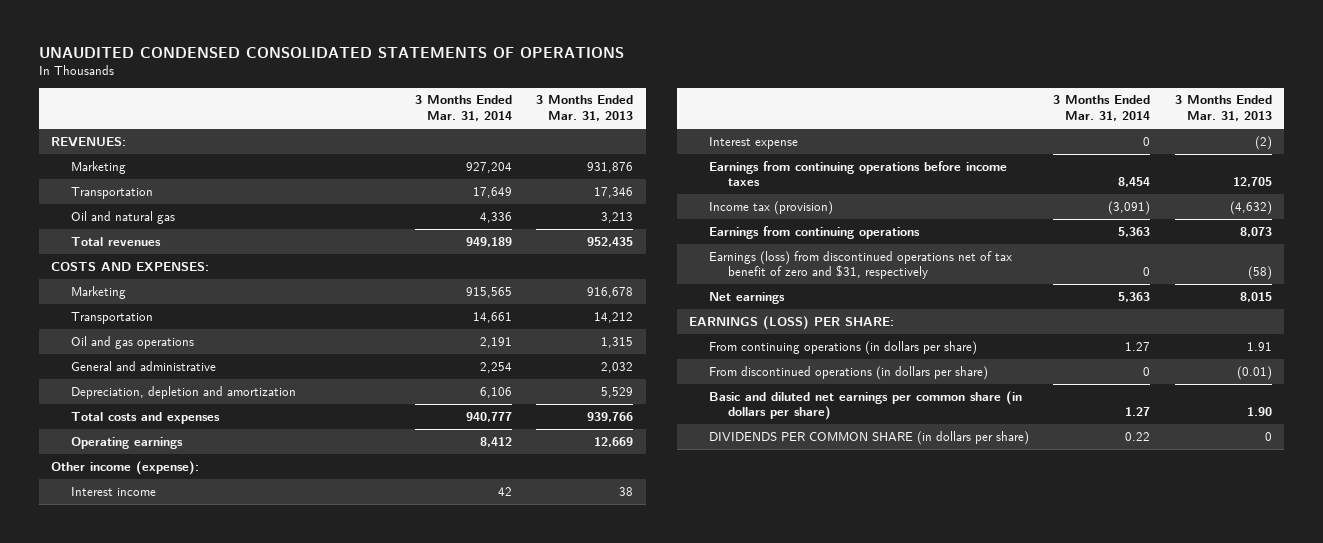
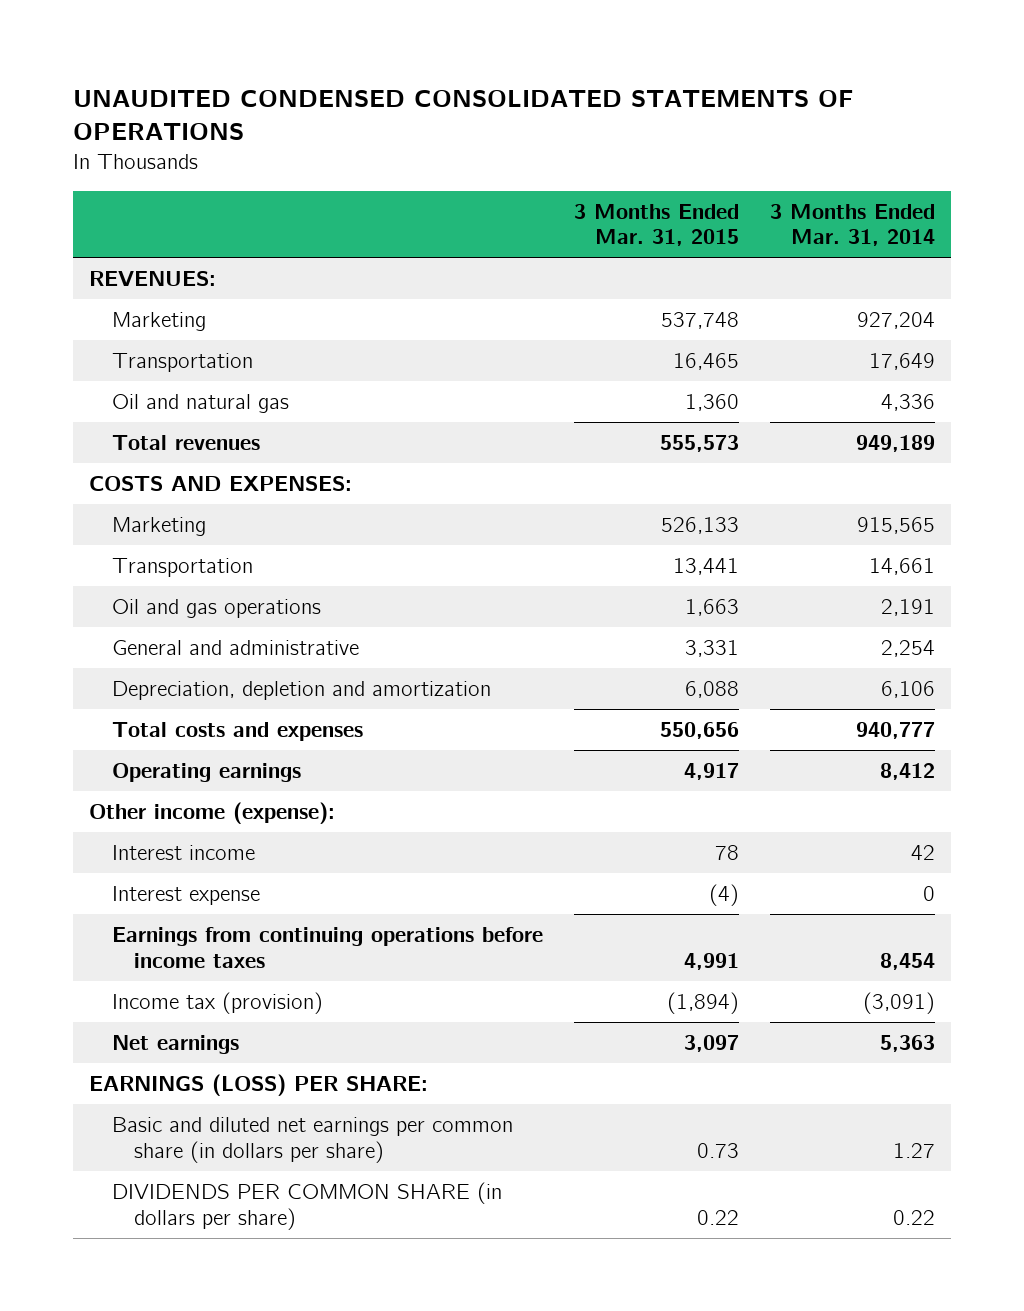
[536,95,634,122] 3 Months Ended Mar. 31, 2013 -> none
none -> [574,203,740,247] 3 Months Ended Mar. 31, 2015
[708,225,920,239] Earnings from continuing operations -> none
[708,250,1012,280] Earnings (loss) from discontinued operations net of tax benefit of zero and $31, respectively -> none
[708,340,977,355] From continuing operations (in dollars per share) -> none
[708,365,988,380] From discontinued operations (in dollars per share) -> none

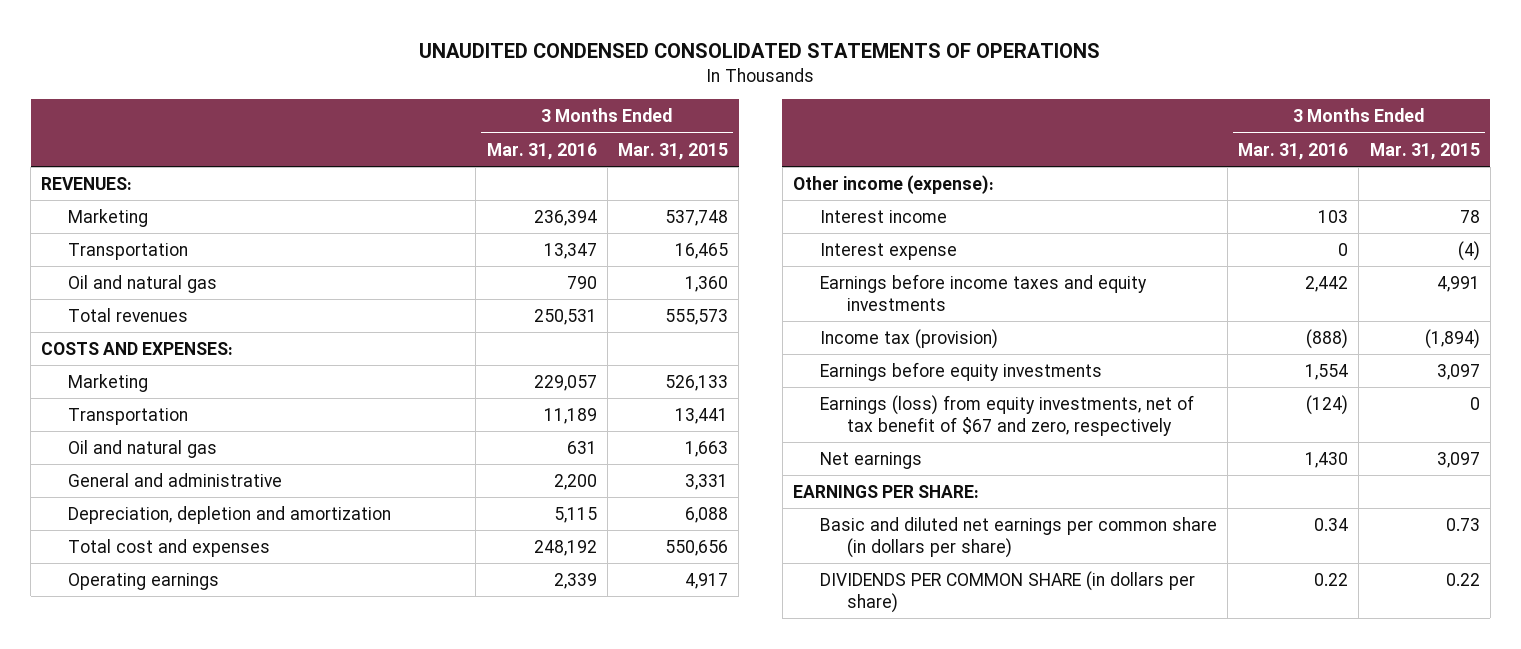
[770,203,936,247] 3 Months Ended Mar. 31, 2014 -> none
none -> [486,142,597,160] Mar. 31, 2016
[111,598,321,618] Oil and gas operations -> [68,439,218,458] Oil and natural gas
[111,721,363,741] Total costs and expenses -> [68,538,271,557] Total cost and expenses
[111,926,543,968] Earnings from continuing operations before income taxes -> [819,273,1147,311] Earnings before income taxes and equity investments
none -> [819,361,1102,381] Earnings before equity investments
none -> [819,394,1194,436] Earnings (loss) from equity investments, net of tax benefit of $67 and zero, respectively
[89,1073,429,1096] EARNINGS (LOSS) PER SHARE: -> [793,484,980,498] EARNINGS PER SHARE:

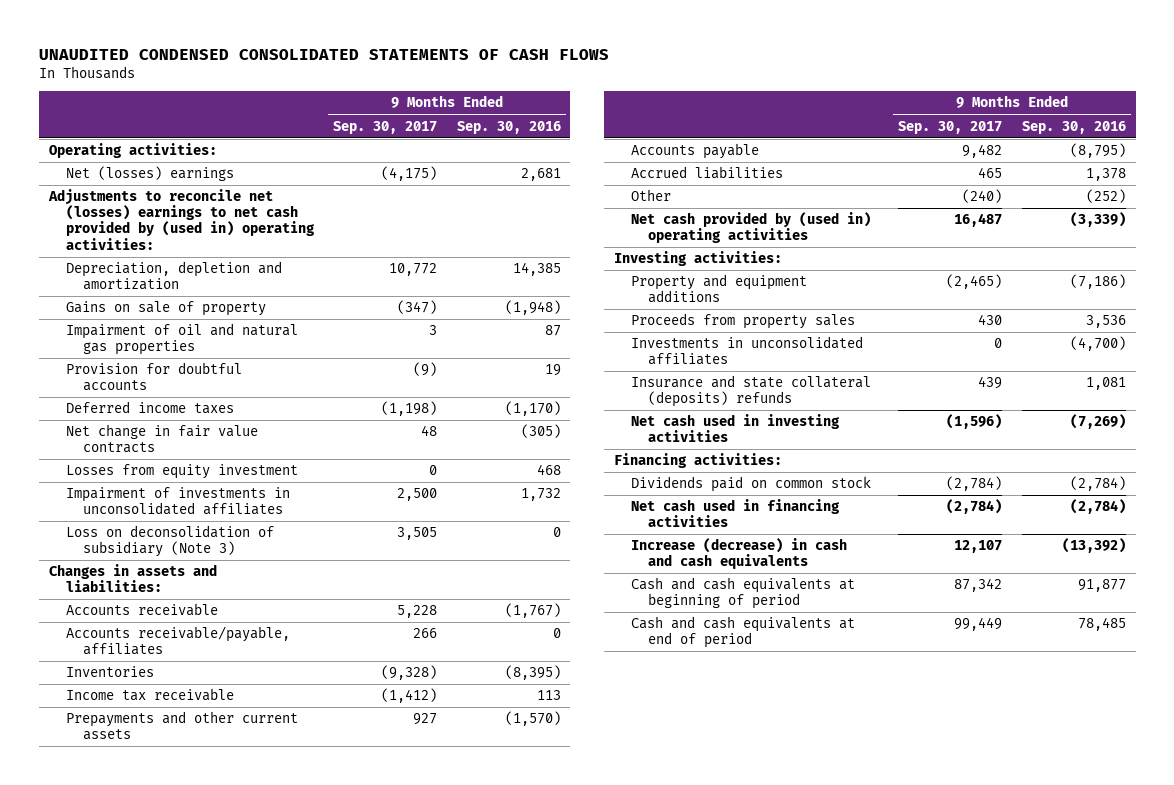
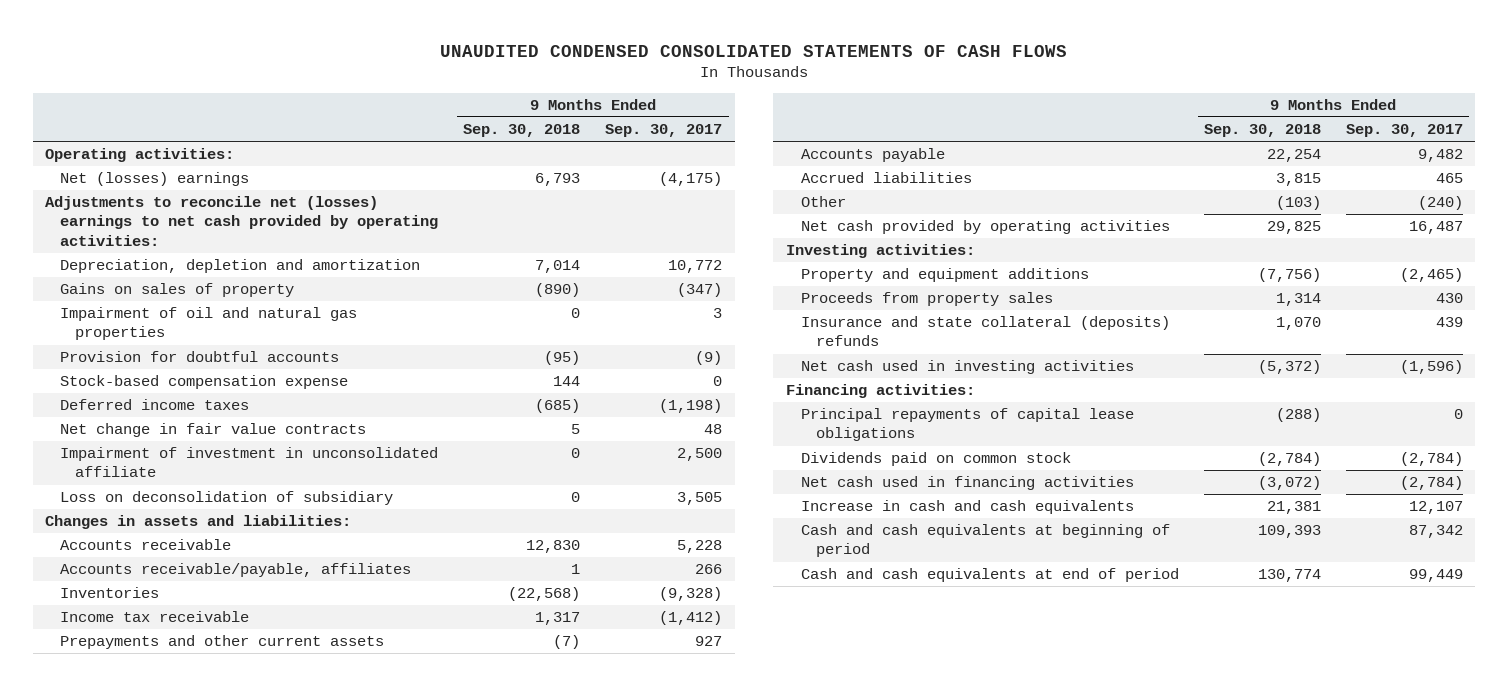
[456,120,561,134] Sep. 30, 2016 -> none
none -> [463,124,581,138] Sep. 30, 2018
[47,189,315,250] Adjustments to reconcile net (losses) earnings to net cash provided by (used in) operating activities: -> [45,196,439,246] Adjustments to reconcile net (losses) earnings to net cash provided by operating activities:
[65,301,266,317] Gains on sale of property -> [60,283,295,298] Gains on sales of property
none -> [60,375,349,390] Stock-based compensation expense
[65,464,298,480] Losses from equity investment -> none
[65,487,290,516] Impairment of investments in unconsolidated affiliates -> [60,447,439,478] Impairment of investment in unconsolidated affiliate
[65,525,274,558] Loss on deconsolidation of subsidiary (Note 3) -> [60,491,394,506] Loss on deconsolidation of subsidiary
[630,212,871,244] Net cash provided by (used in) operating activities -> [800,220,1170,235] Net cash provided by operating activities
[630,336,863,366] Investments in unconsolidated affiliates -> none
none -> [800,408,1134,442] Principal repayments of capital lease obligations
[630,538,847,570] Increase (decrease) in cash and cash equivalents -> [800,500,1134,515] Increase in cash and cash equivalents

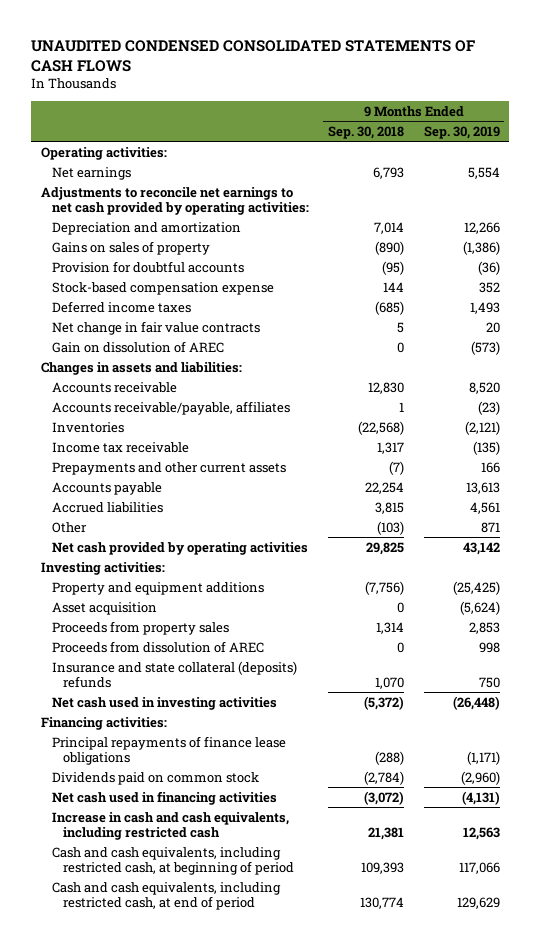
[605,124,723,138] Sep. 30, 2017 -> none
none -> [423,125,500,139] Sep. 30, 2019
[60,172,250,187] Net (losses) earnings -> [51,166,131,180] Net earnings
[45,196,439,246] Adjustments to reconcile net (losses) earnings to net cash provided by operating activities: -> [40,186,309,216] Adjustments to reconcile net earnings to net cash provided by operating activities:
[60,259,421,274] Depreciation, depletion and amortization -> [51,221,241,235] Depreciation and amortization
[60,307,358,341] Impairment of oil and natural gas properties -> none
[60,447,439,478] Impairment of investment in unconsolidated affiliate -> none
[60,491,394,506] Loss on deconsolidation of subsidiary -> [51,340,224,353] Gain on dissolution of AREC
none -> [51,601,157,615] Asset acquisition
none -> [51,640,264,653] Proceeds from dissolution of AREC
[800,408,1134,442] Principal repayments of capital lease obligations -> [51,735,286,766] Principal repayments of finance lease obligations
[800,500,1134,515] Increase in cash and cash equivalents -> [51,811,289,841] Increase in cash and cash equivalents, including restricted cash
[800,524,1170,558] Cash and cash equivalents at beginning of period -> [51,846,294,876] Cash and cash equivalents, including restricted cash, at beginning of period
[800,568,1179,583] Cash and cash equivalents at end of period -> [51,881,281,911] Cash and cash equivalents, including restricted cash, at end of period

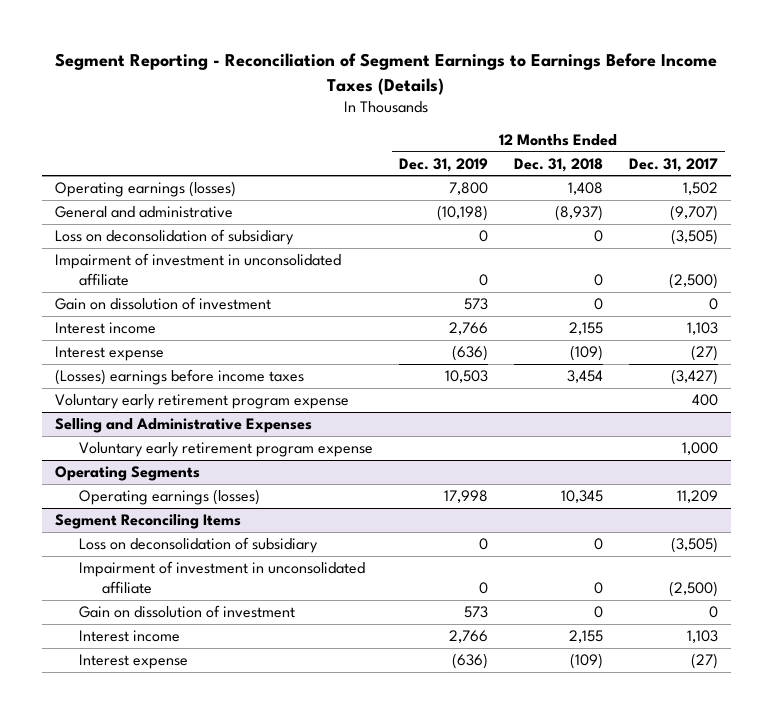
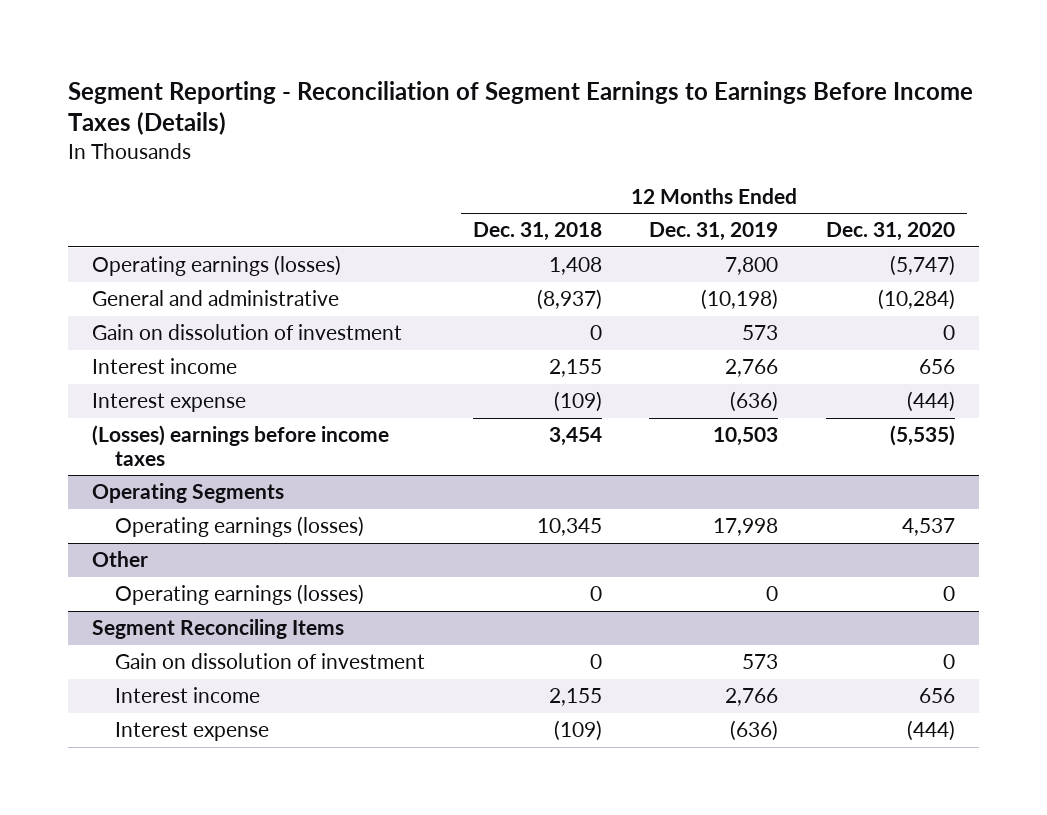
[629,157,719,172] Dec. 31, 2017 -> none
none -> [825,222,955,242] Dec. 31, 2020
[54,229,294,246] Loss on deconsolidation of subsidiary -> none
[54,253,341,287] Impairment of investment in unconsolidated affiliate -> none
[54,394,349,410] Voluntary early retirement program expense -> none
[54,418,312,434] Selling and Administrative Expenses -> none
[78,442,373,458] Voluntary early retirement program expense -> none
none -> [91,551,148,568] Other
none -> [115,584,365,606] Operating earnings (losses)
[78,537,318,554] Loss on deconsolidation of subsidiary -> none
[78,561,365,595] Impairment of investment in unconsolidated affiliate -> none

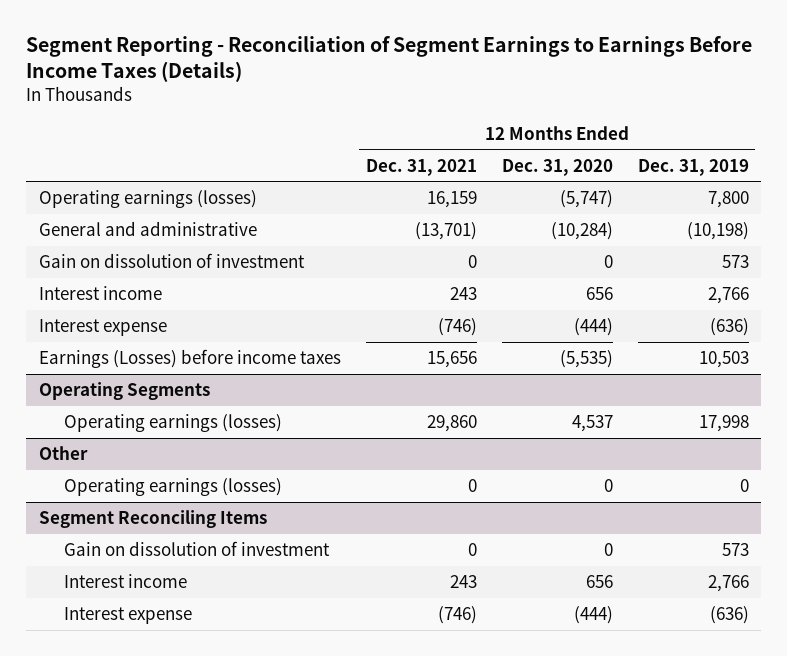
[472,222,602,242] Dec. 31, 2018 -> none
none -> [365,158,477,176] Dec. 31, 2021
[91,425,389,467] (Losses) earnings before income taxes -> [38,349,341,369] Earnings (Losses) before income taxes

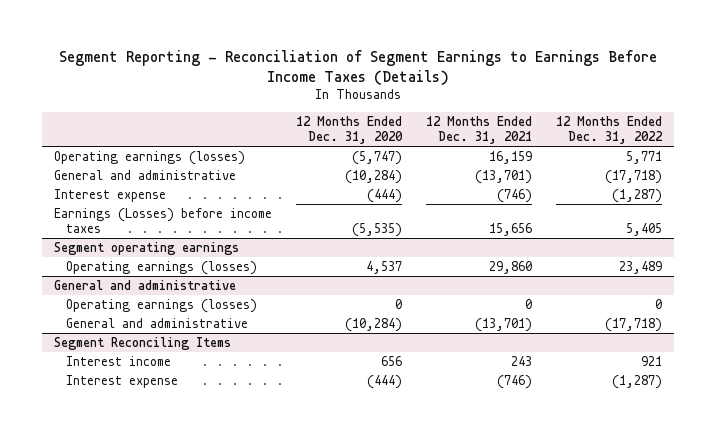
[637,158,749,176] Dec. 31, 2019 -> none
none -> [555,116,663,145] 12 Months Ended Dec. 31, 2022
[38,253,305,269] Gain on dissolution of investment -> none
[38,286,162,301] Interest income -> none
[38,382,210,401] Operating Segments -> [53,241,239,255] Segment operating earnings
[38,446,88,461] Other -> [53,279,236,290] General and administrative
none -> [66,317,249,328] General and administrative
[63,541,330,557] Gain on dissolution of investment -> none

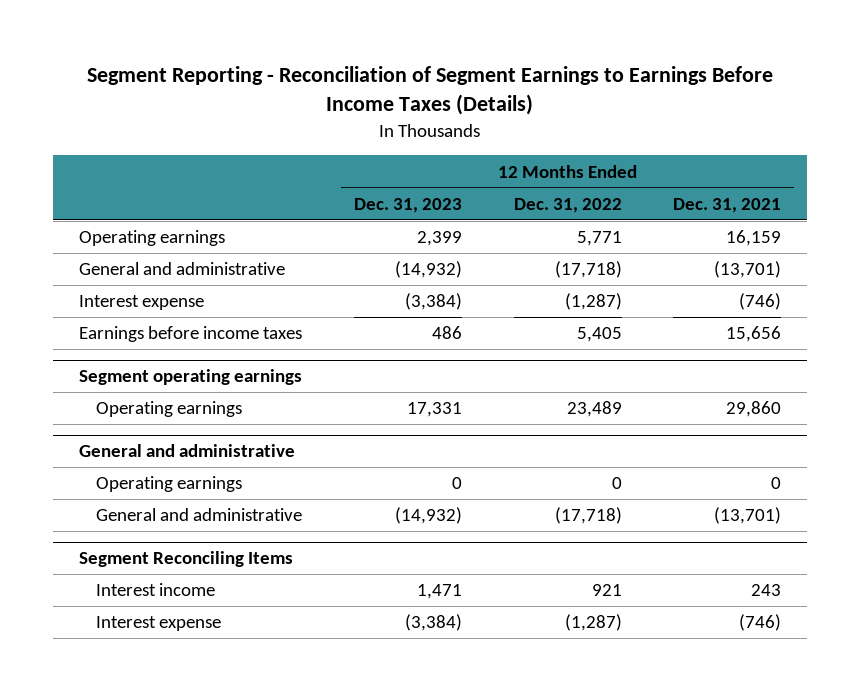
[295,116,403,145] 12 Months Ended Dec. 31, 2020 -> none
none -> [353,197,462,213] Dec. 31, 2023
[53,150,245,165] Operating earnings (losses) -> [79,230,226,247] Operating earnings
[53,207,272,234] Earnings (Losses) before income taxes -> [79,326,303,343] Earnings before income taxes
[66,260,258,275] Operating earnings (losses) -> [95,401,242,418] Operating earnings
[66,298,258,313] Operating earnings (losses) -> [95,476,242,493] Operating earnings

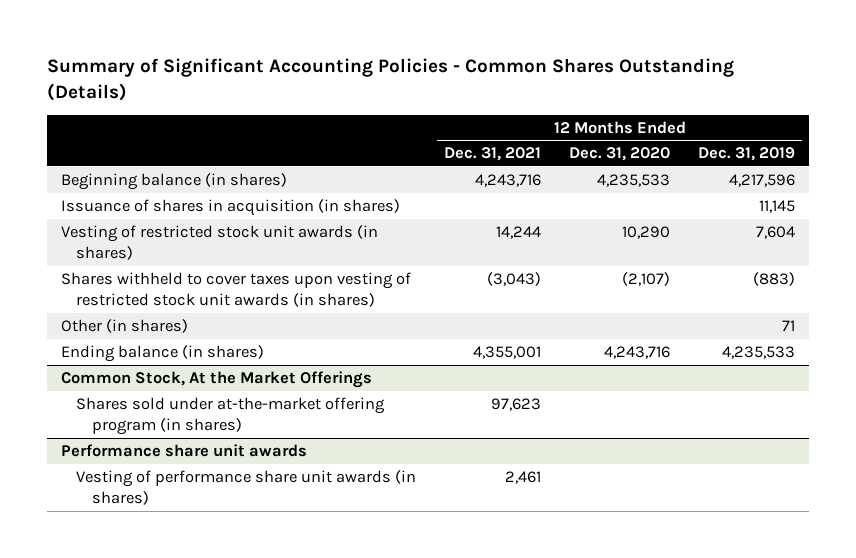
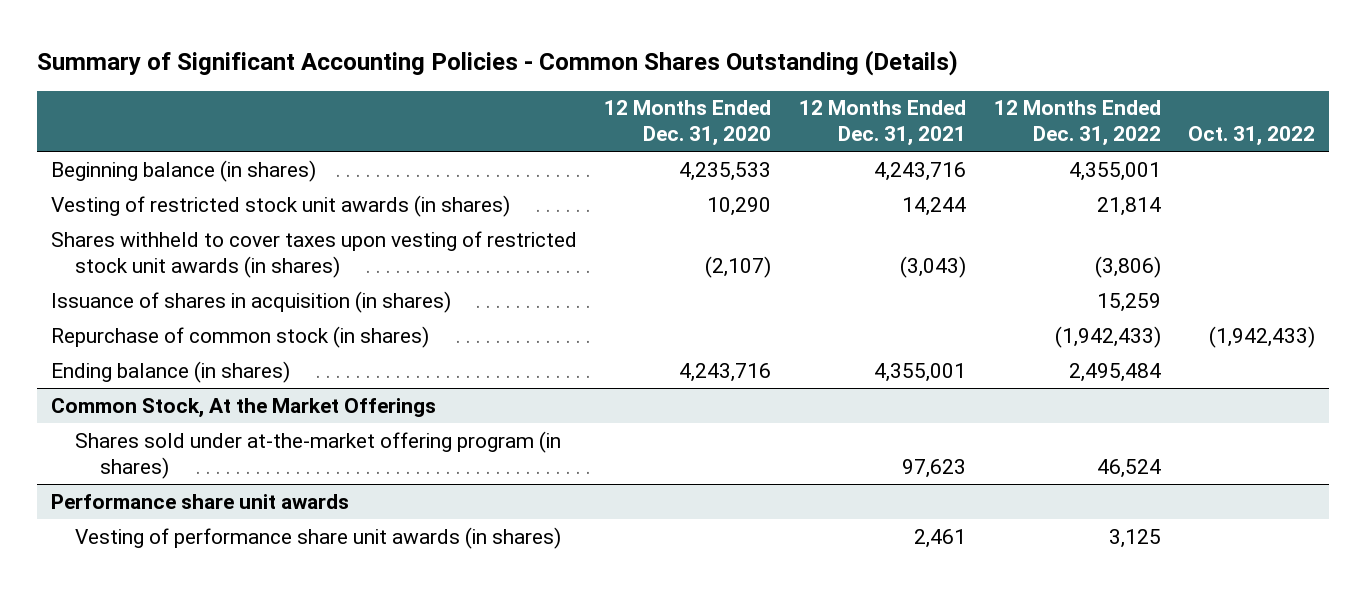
[698,147,796,162] Dec. 31, 2019 -> none
none -> [993,100,1161,147] 12 Months Ended Dec. 31, 2022
none -> [1188,126,1316,147] Oct. 31, 2022
[60,319,188,334] Other (in shares) -> none
[60,199,400,217] Issuance of shares in acquisition (in shares) -> [50,290,451,313] Issuance of shares in acquisition (in shares)
none -> [50,325,429,348] Repurchase of common stock (in shares)

